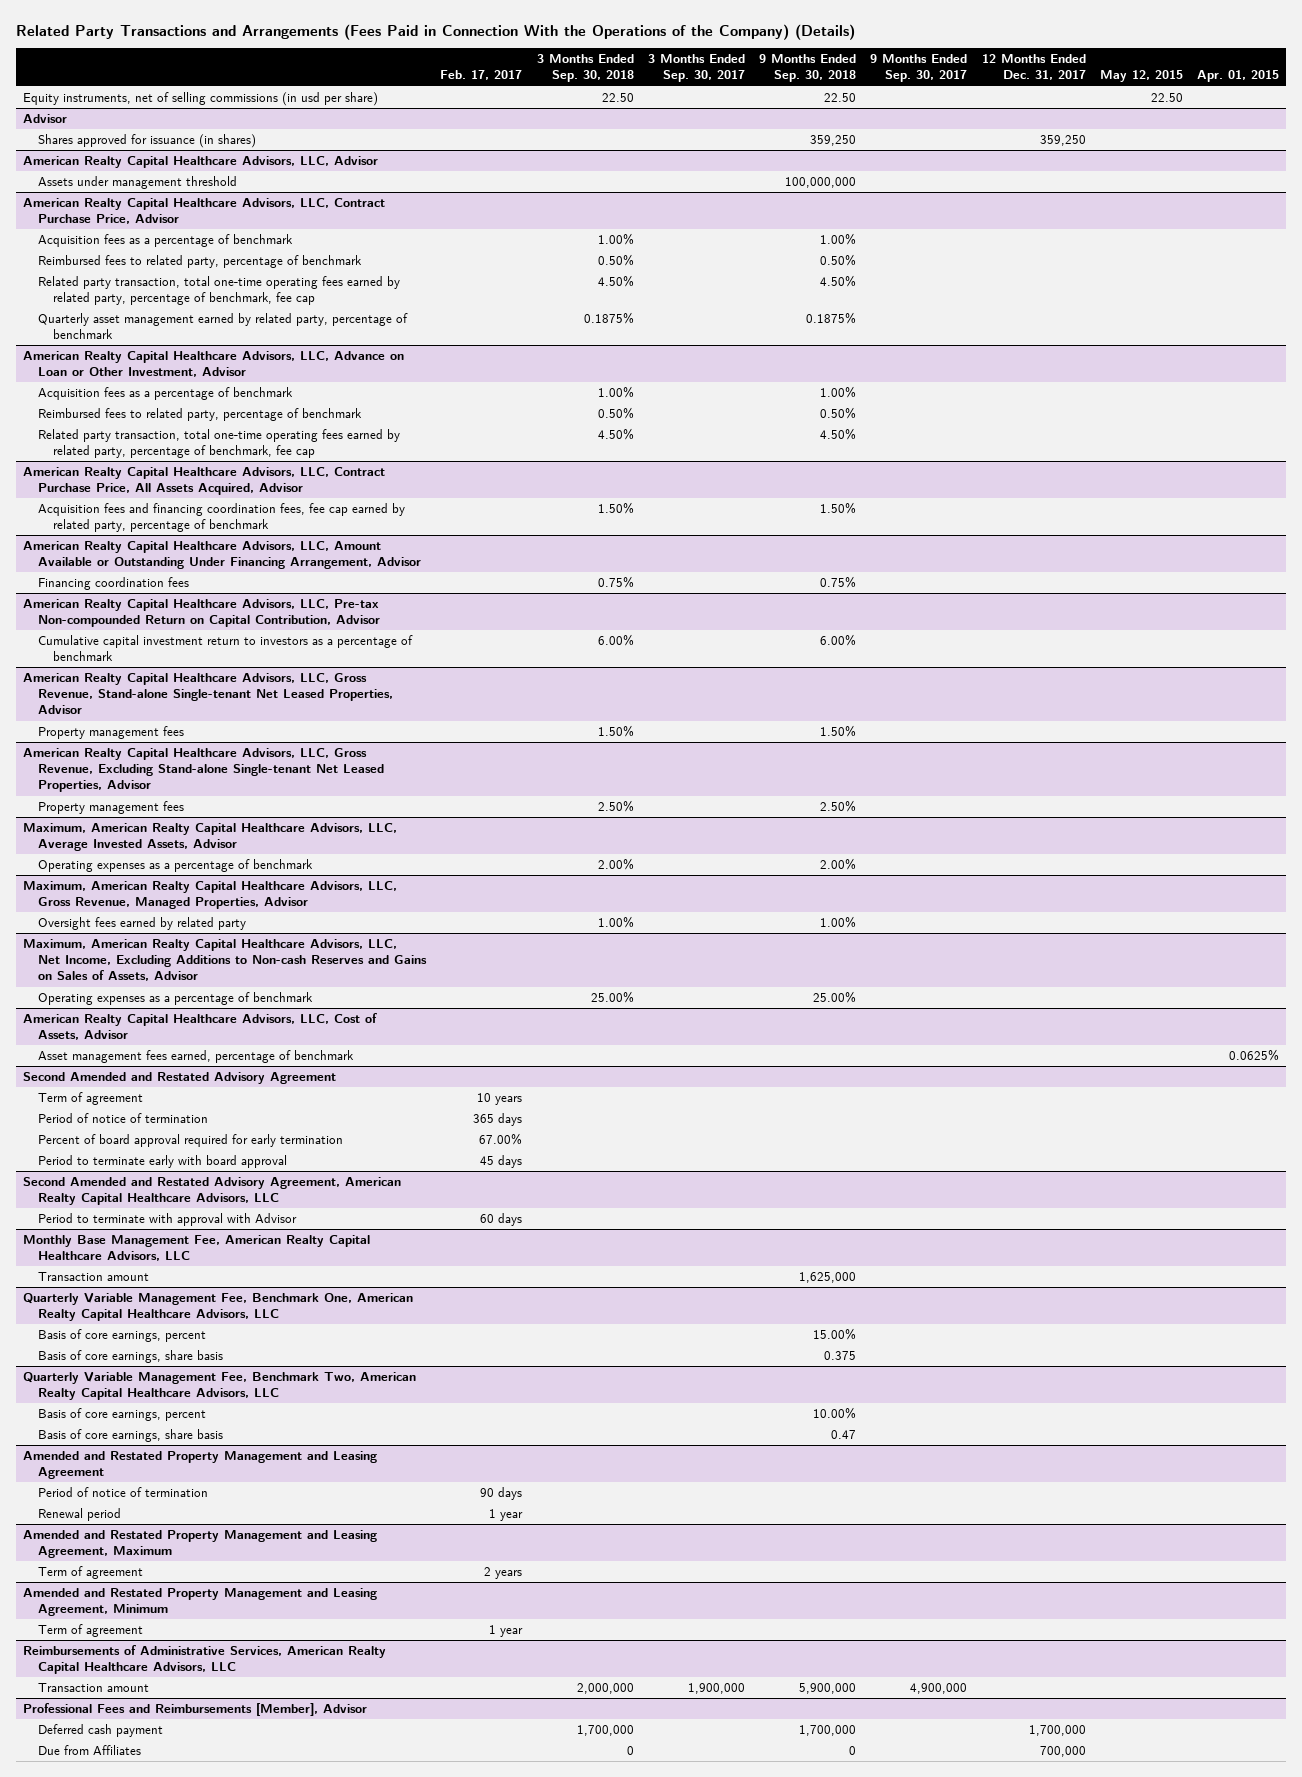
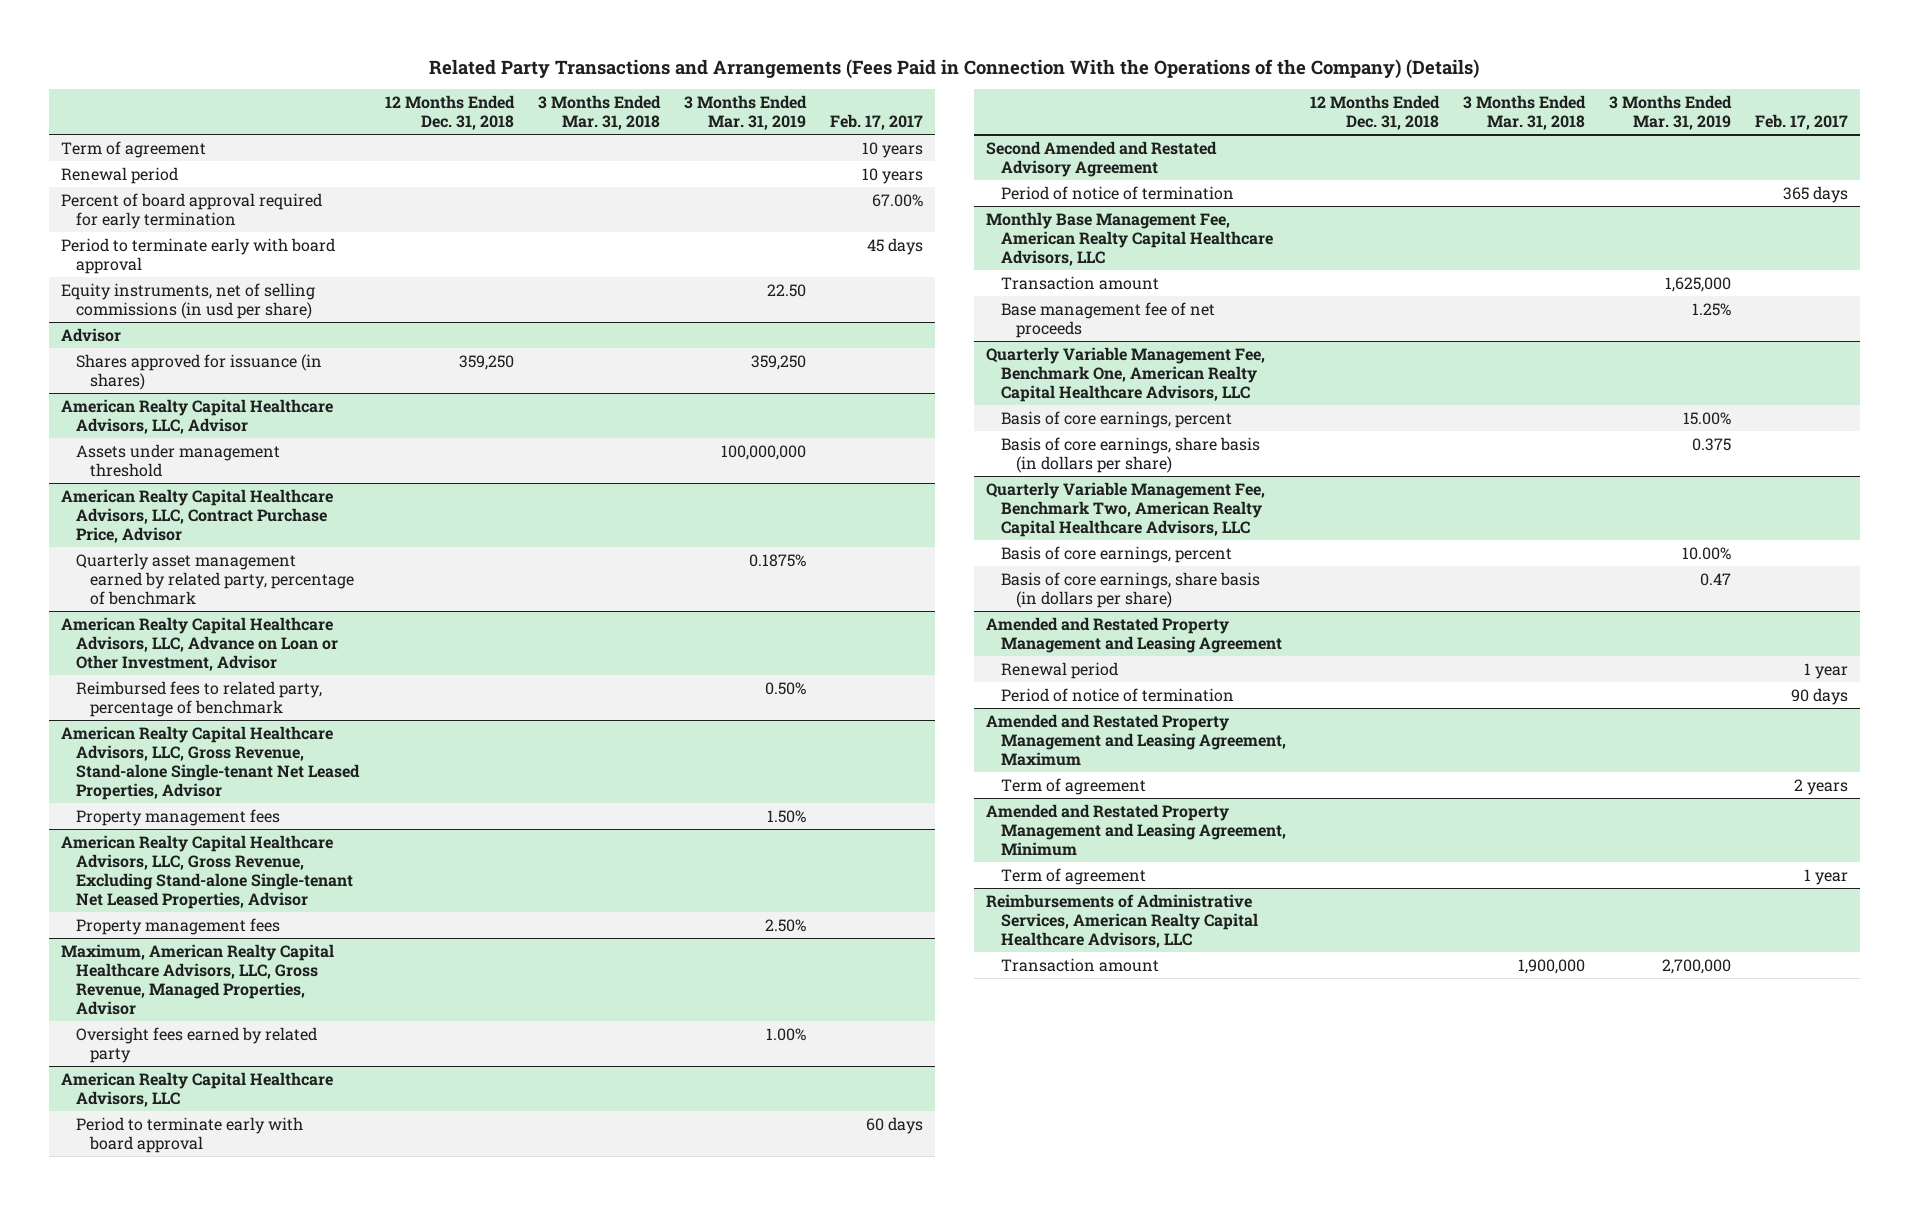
[536,54,634,83] 3 Months Ended Sep. 30, 2018 -> none
[647,54,745,83] 3 Months Ended Sep. 30, 2017 -> none
[759,54,857,83] 9 Months Ended Sep. 30, 2018 -> none
[870,54,968,83] 9 Months Ended Sep. 30, 2017 -> none
[981,54,1086,81] 12 Months Ended Dec. 31, 2017 -> none
[1099,70,1183,83] May 12, 2015 -> none
[1196,70,1279,83] Apr. 01, 2015 -> none
none -> [384,95,515,131] 12 Months Ended Dec. 31, 2018
none -> [537,95,661,131] 3 Months Ended Mar. 31, 2018
none -> [683,95,807,131] 3 Months Ended Mar. 31, 2019
none -> [60,140,206,158] Term of agreement
none -> [60,166,178,184] Renewal period
none -> [60,192,322,229] Percent of board approval required for early termination
none -> [60,237,335,274] Period to terminate early with board approval
[38,234,294,248] Acquisition fees as a percentage of benchmark -> none
[38,255,363,269] Reimbursed fees to related party, percentage of benchmark -> none
[38,276,401,306] Related party transaction, total one-time operating fees earned by related party, percentage of benchmark, fee cap -> none
[38,387,294,401] Acquisition fees as a percentage of benchmark -> none
[38,429,401,459] Related party transaction, total one-time operating fees earned by related party, percentage of benchmark, fee cap -> none
[23,467,386,496] American Realty Capital Healthcare Advisors, LLC, Contract Purchase Price, All Assets Acquired, Advisor -> none
[38,503,406,533] Acquisition fees and financing coordination fees, fee cap earned by related party, percentage of benchmark -> none
[23,541,422,570] American Realty Capital Healthcare Advisors, LLC, Amount Available or Outstanding Under Financing Arrangement, Advisor -> none
[38,577,190,591] Financing coordination fees -> none
[23,599,381,628] American Realty Capital Healthcare Advisors, LLC, Pre-tax Non-compounded Return on Capital Contribution, Advisor -> none
[38,635,414,662] Cumulative capital investment return to investors as a percentage of benchmark -> none
[23,823,398,852] Maximum, American Realty Capital Healthcare Advisors, LLC, Average Invested Assets, Advisor -> none
[38,859,314,873] Operating expenses as a percentage of benchmark -> none
[23,939,428,982] Maximum, American Realty Capital Healthcare Advisors, LLC, Net Income, Excluding Additions to Non-cash Reserves and Gains on Sales of Assets, Advisor -> none
[38,992,314,1006] Operating expenses as a percentage of benchmark -> none
[38,1050,355,1064] Asset management fees earned, percentage of benchmark -> none
[23,1013,378,1041] American Realty Capital Healthcare Advisors, LLC, Cost of Assets, Advisor -> [60,1071,333,1107] American Realty Capital Healthcare Advisors, LLC
none -> [75,1116,303,1153] Period to terminate early with board approval
[38,1092,144,1106] Term of agreement -> none
[38,1134,344,1148] Percent of board approval required for early termination -> none
[38,1155,288,1169] Period to terminate early with board approval -> none
[23,1177,402,1206] Second Amended and Restated Advisory Agreement, American Realty Capital Healthcare Advisors, LLC -> none
[38,1213,298,1227] Period to terminate with approval with Advisor -> none
none -> [1001,301,1216,338] Base management fee of net proceeds
[38,1350,224,1364] Basis of core earnings, share basis -> [1001,436,1261,473] Basis of core earnings, share basis (in dollars per share)
[38,1429,224,1443] Basis of core earnings, share basis -> [1001,571,1261,608] Basis of core earnings, share basis (in dollars per share)
[38,1487,209,1498] Period of notice of termination -> [1001,687,1235,702] Period of notice of termination
[23,1703,368,1717] Professional Fees and Reimbursements [Member], Advisor -> none
[38,1724,164,1738] Deferred cash payment -> none
[38,1745,142,1756] Due from Affiliates -> none

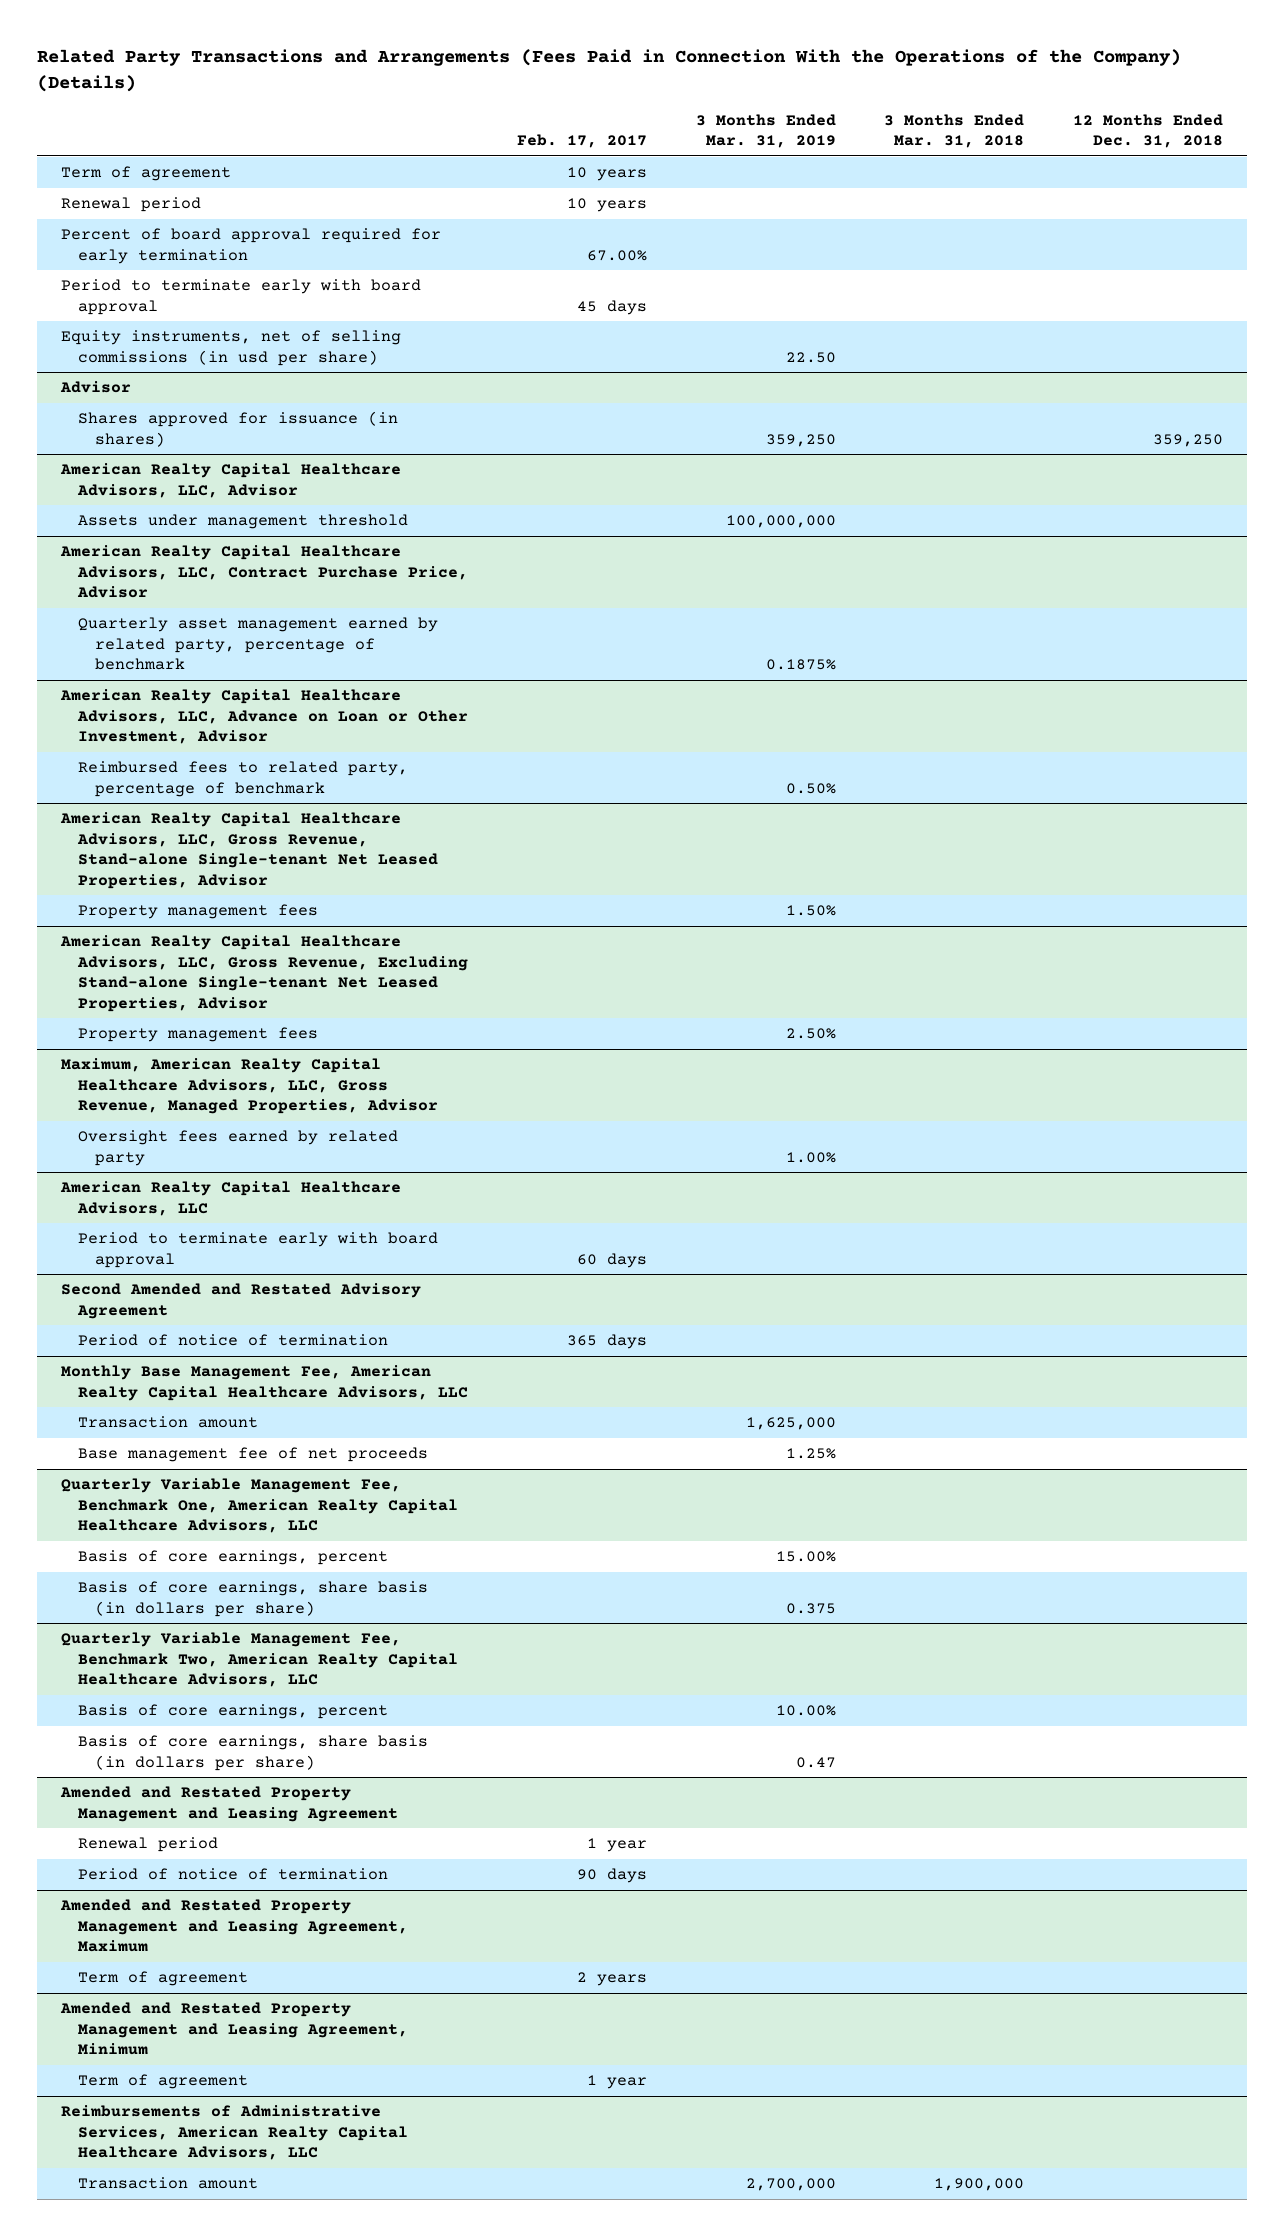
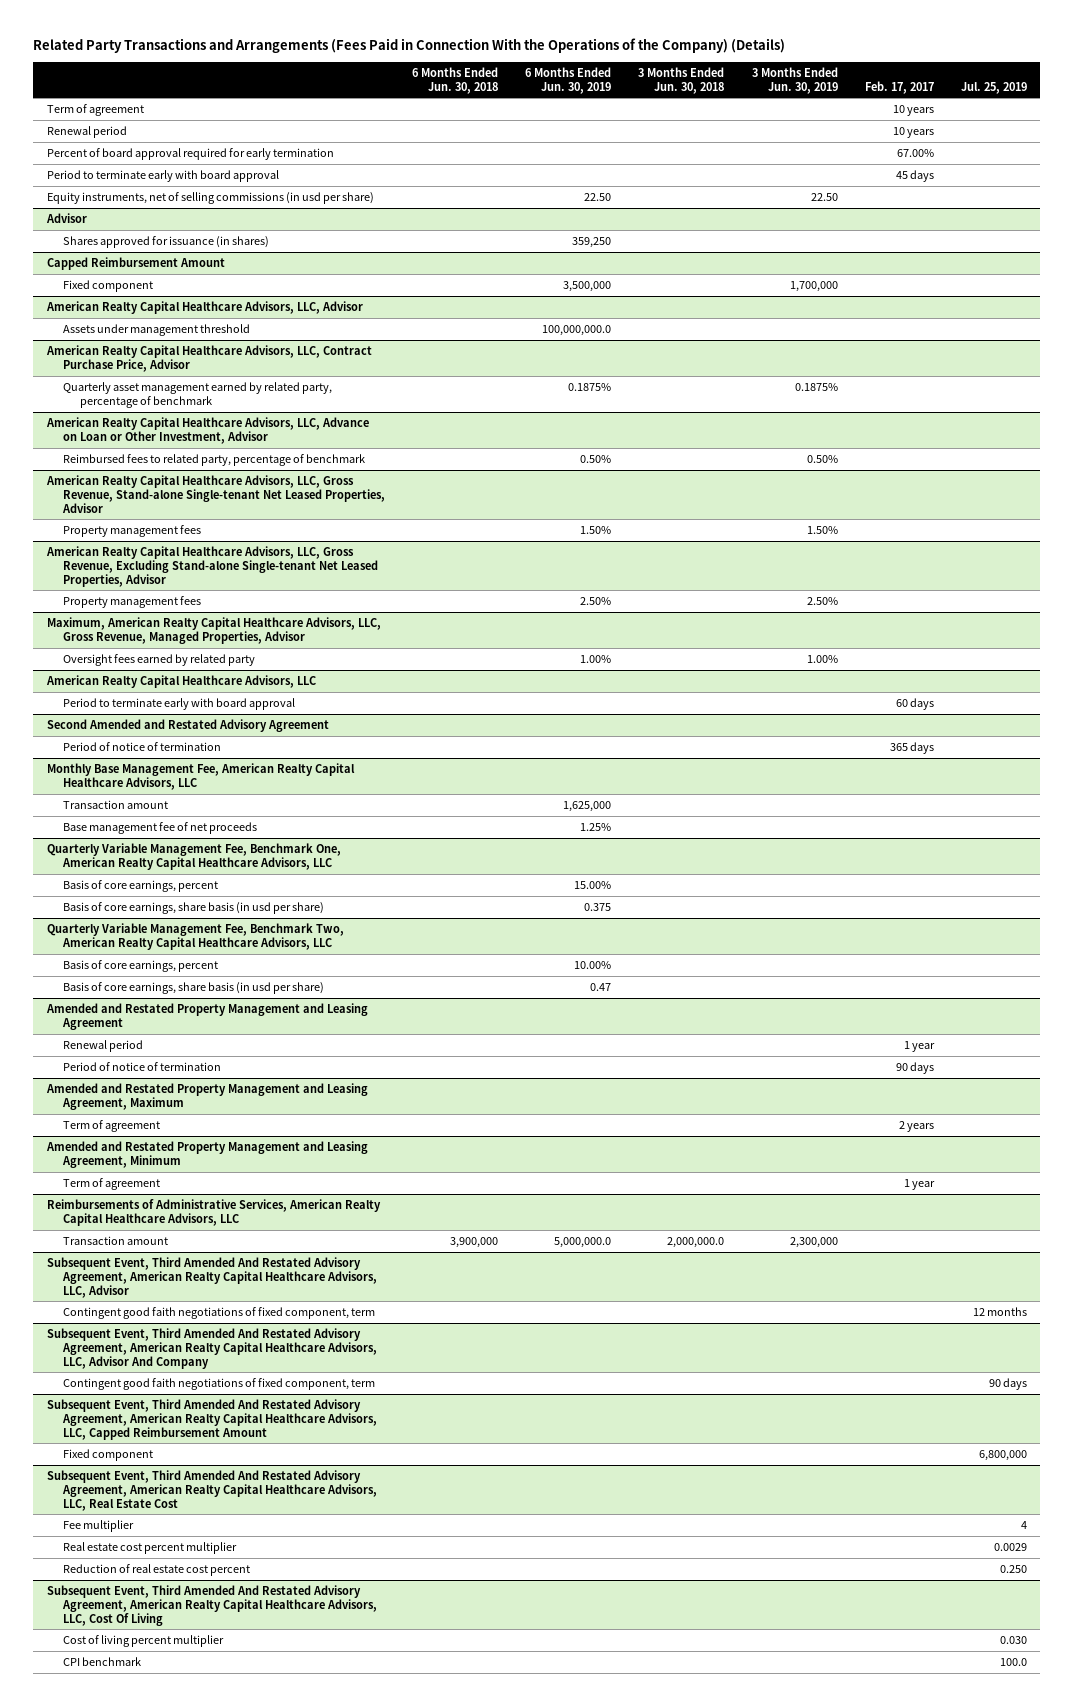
[695,113,836,149] 3 Months Ended Mar. 31, 2019 -> none
[884,113,1025,149] 3 Months Ended Mar. 31, 2018 -> none
[1073,113,1224,149] 12 Months Ended Dec. 31, 2018 -> none
none -> [412,66,499,94] 6 Months Ended Jun. 30, 2018
none -> [525,66,612,94] 6 Months Ended Jun. 30, 2019
none -> [638,66,725,94] 3 Months Ended Jun. 30, 2018
none -> [751,66,838,94] 3 Months Ended Jun. 30, 2019
none -> [960,81,1027,94] Jul. 25, 2019
none -> [46,256,225,270] Capped Reimbursement Amount
none -> [63,279,154,292] Fixed component
[78,1581,429,1617] Basis of core earnings, share basis (in dollars per share) -> [63,901,325,914] Basis of core earnings, share basis (in usd per share)
[78,1735,429,1771] Basis of core earnings, share basis (in dollars per share) -> [63,981,325,994] Basis of core earnings, share basis (in usd per share)
none -> [46,1256,378,1298] Subsequent Event, Third Amended And Restated Advisory Agreement, American Realty Capital Healthcare Advisors, LLC, Advisor
none -> [63,1306,376,1319] Contingent good faith negotiations of fixed component, term
none -> [46,1327,378,1369] Subsequent Event, Third Amended And Restated Advisory Agreement, American Realty Capital Healthcare Advisors, LLC, Advisor And Company
none -> [63,1377,376,1390] Contingent good faith negotiations of fixed component, term
none -> [46,1398,378,1440] Subsequent Event, Third Amended And Restated Advisory Agreement, American Realty Capital Healthcare Advisors, LLC, Capped Reimbursement Amount
none -> [63,1448,154,1461] Fixed component
none -> [46,1469,378,1511] Subsequent Event, Third Amended And Restated Advisory Agreement, American Realty Capital Healthcare Advisors, LLC, Real Estate Cost
none -> [63,1519,135,1532] Fee multiplier
none -> [63,1541,238,1554] Real estate cost percent multiplier
none -> [63,1563,251,1576] Reduction of real estate cost percent
none -> [46,1584,378,1626] Subsequent Event, Third Amended And Restated Advisory Agreement, American Realty Capital Healthcare Advisors, LLC, Cost Of Living
none -> [63,1634,225,1647] Cost of living percent multiplier
none -> [63,1656,142,1666] CPI benchmark

